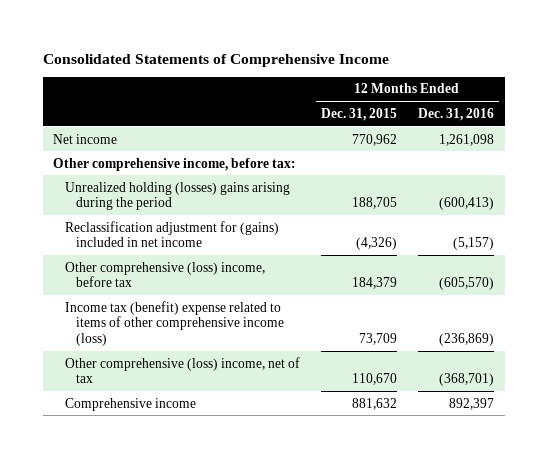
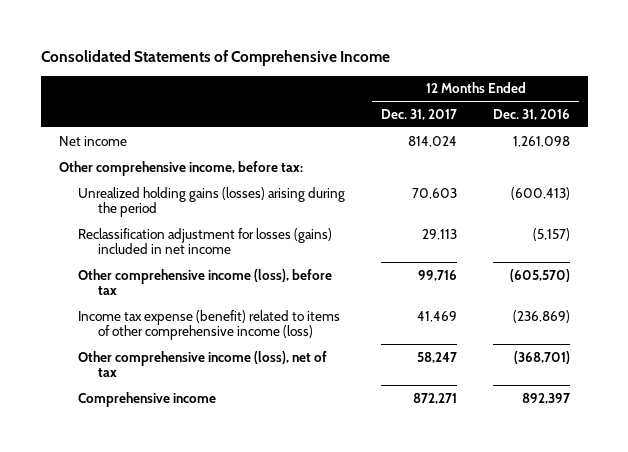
[320,107,397,121] Dec. 31, 2015 -> none
none -> [381,108,458,120] Dec. 31, 2017
[64,181,290,211] Unrealized holding (losses) gains arising during the period -> [78,186,346,218] Unrealized holding gains (losses) arising during the period
[64,220,279,248] Reclassification adjustment for (gains) included in net income -> [78,227,333,255] Reclassification adjustment for losses (gains) included in net income
[64,261,265,288] Other comprehensive (loss) income, before tax -> [78,268,333,296] Other comprehensive income (loss), before tax
[64,300,285,347] Income tax (benefit) expense related to items of other comprehensive income (loss) -> [78,309,341,341] Income tax expense (benefit) related to items of other comprehensive income (loss)
[64,356,300,384] Other comprehensive (loss) income, net of tax -> [78,350,328,378] Other comprehensive income (loss), net of tax

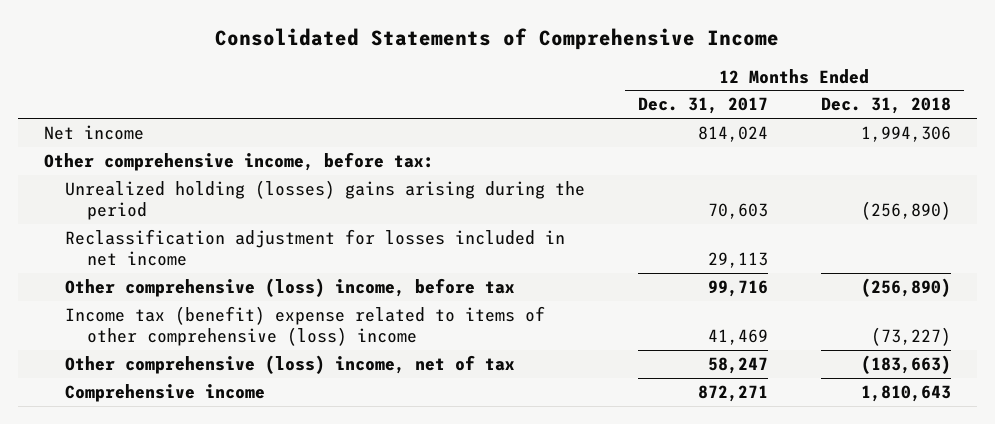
[492,108,570,120] Dec. 31, 2016 -> none
none -> [820,97,951,115] Dec. 31, 2018
[78,186,346,218] Unrealized holding gains (losses) arising during the period -> [65,180,586,221] Unrealized holding (losses) gains arising during the period
[78,227,333,255] Reclassification adjustment for losses (gains) included in net income -> [65,229,566,267] Reclassification adjustment for losses included in net income
[78,268,333,296] Other comprehensive income (loss), before tax -> [65,278,516,298] Other comprehensive (loss) income, before tax
[78,309,341,341] Income tax expense (benefit) related to items of other comprehensive income (loss) -> [65,306,546,347] Income tax (benefit) expense related to items of other comprehensive (loss) income
[78,350,328,378] Other comprehensive income (loss), net of tax -> [65,355,516,375] Other comprehensive (loss) income, net of tax

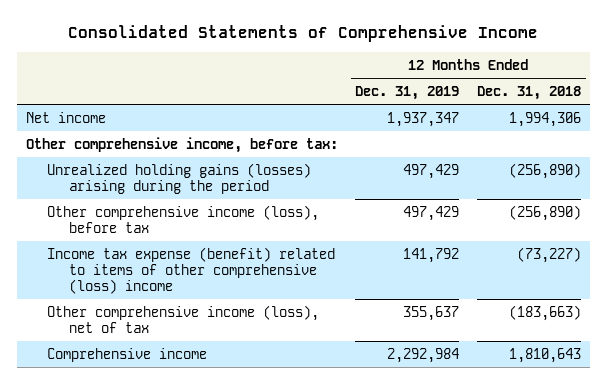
[637,97,768,115] Dec. 31, 2017 -> none
none -> [355,85,460,100] Dec. 31, 2019
[65,229,566,267] Reclassification adjustment for losses included in net income -> none
[65,180,586,221] Unrealized holding (losses) gains arising during the period -> [47,162,312,194] Unrealized holding gains (losses) arising during the period
[65,278,516,298] Other comprehensive (loss) income, before tax -> [47,204,320,233] Other comprehensive income (loss), before tax
[65,306,546,347] Income tax (benefit) expense related to items of other comprehensive (loss) income -> [47,246,336,294] Income tax expense (benefit) related to items of other comprehensive (loss) income
[65,355,516,375] Other comprehensive (loss) income, net of tax -> [47,304,320,333] Other comprehensive income (loss), net of tax

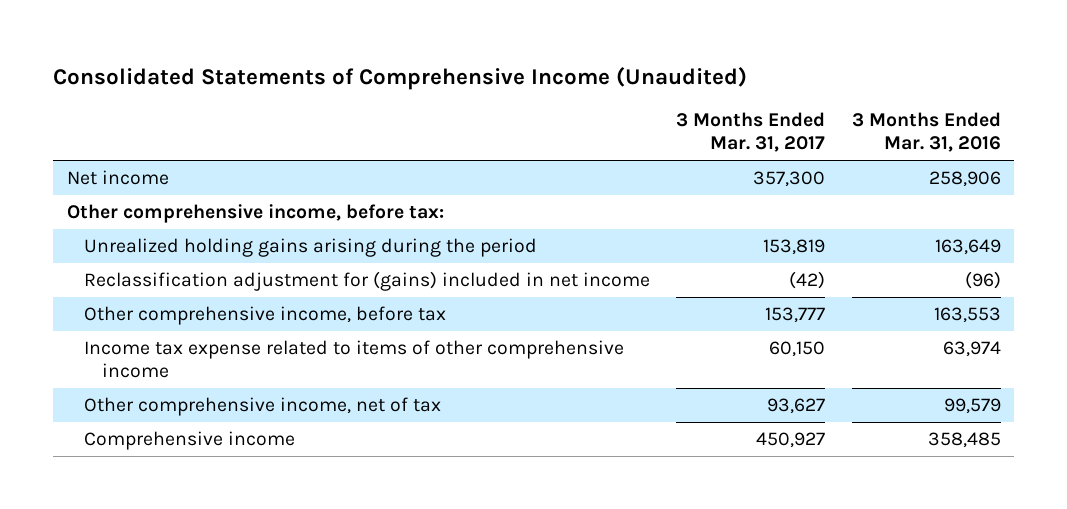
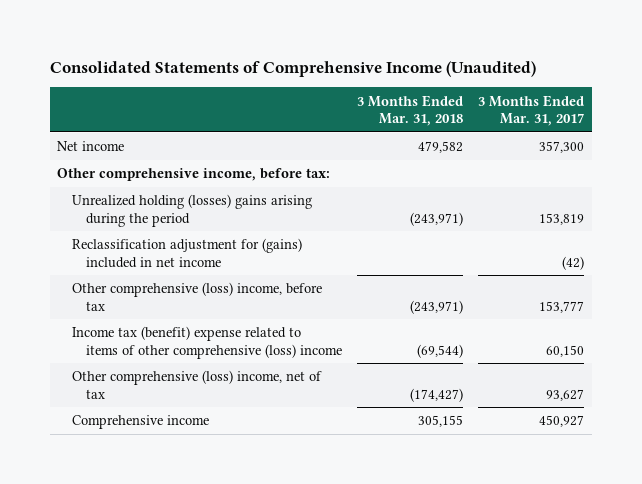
[851,112,1001,153] 3 Months Ended Mar. 31, 2016 -> none
none -> [357,94,464,126] 3 Months Ended Mar. 31, 2018
[84,238,538,258] Unrealized holding gains arising during the period -> [71,194,312,227] Unrealized holding (losses) gains arising during the period
[84,306,447,326] Other comprehensive income, before tax -> [71,282,322,311] Other comprehensive (loss) income, before tax
[84,340,625,379] Income tax expense related to items of other comprehensive income -> [71,326,342,359] Income tax (benefit) expense related to items of other comprehensive (loss) income
[84,397,442,417] Other comprehensive income, net of tax -> [71,370,322,399] Other comprehensive (loss) income, net of tax

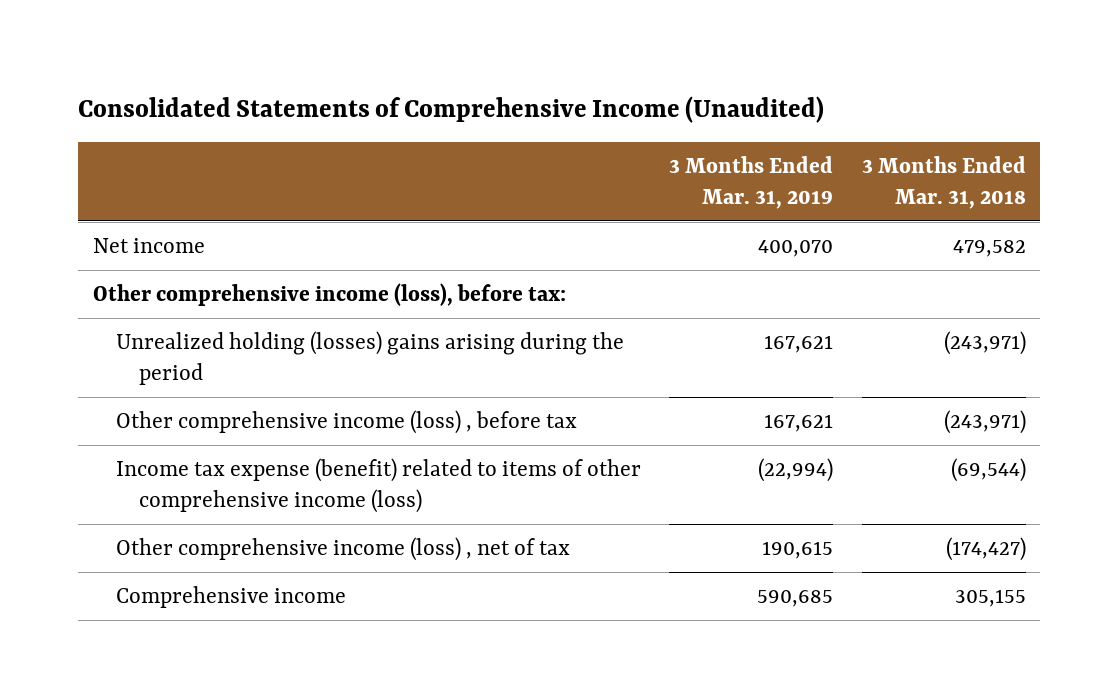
[478,94,585,126] 3 Months Ended Mar. 31, 2017 -> none
none -> [669,155,834,209] 3 Months Ended Mar. 31, 2019
[57,168,331,182] Other comprehensive income, before tax: -> [92,283,566,307] Other comprehensive income (loss), before tax:
[71,238,302,268] Reclassification adjustment for (gains) included in net income -> none
[71,282,322,311] Other comprehensive (loss) income, before tax -> [115,410,577,435] Other comprehensive income (loss) , before tax
[71,326,342,359] Income tax (benefit) expense related to items of other comprehensive (loss) income -> [115,458,641,513] Income tax expense (benefit) related to items of other comprehensive income (loss)
[71,370,322,399] Other comprehensive (loss) income, net of tax -> [115,537,570,562] Other comprehensive income (loss) , net of tax

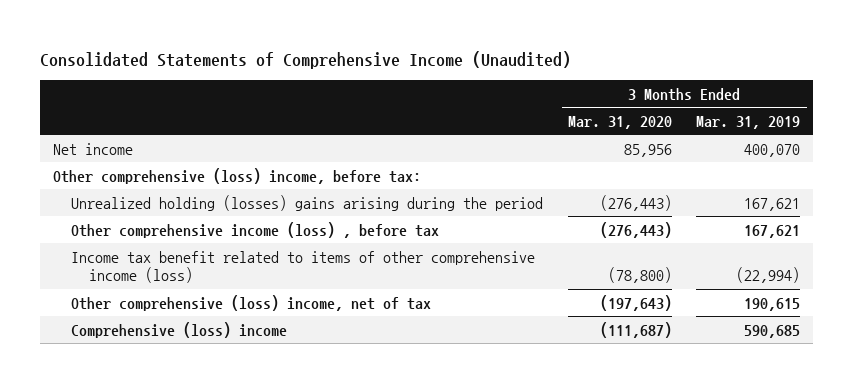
[862,155,1027,209] 3 Months Ended Mar. 31, 2018 -> none
none -> [567,115,672,129] Mar. 31, 2020
[92,283,566,307] Other comprehensive income (loss), before tax: -> [52,167,421,184] Other comprehensive (loss) income, before tax:
[115,458,641,513] Income tax expense (benefit) related to items of other comprehensive income (loss) -> [70,250,535,284] Income tax benefit related to items of other comprehensive income (loss)
[115,537,570,562] Other comprehensive income (loss) , net of tax -> [70,294,431,311] Other comprehensive (loss) income, net of tax
[115,586,346,609] Comprehensive income -> [70,321,287,338] Comprehensive (loss) income

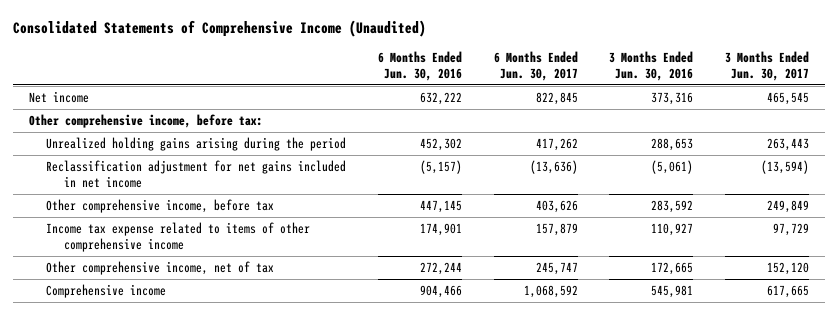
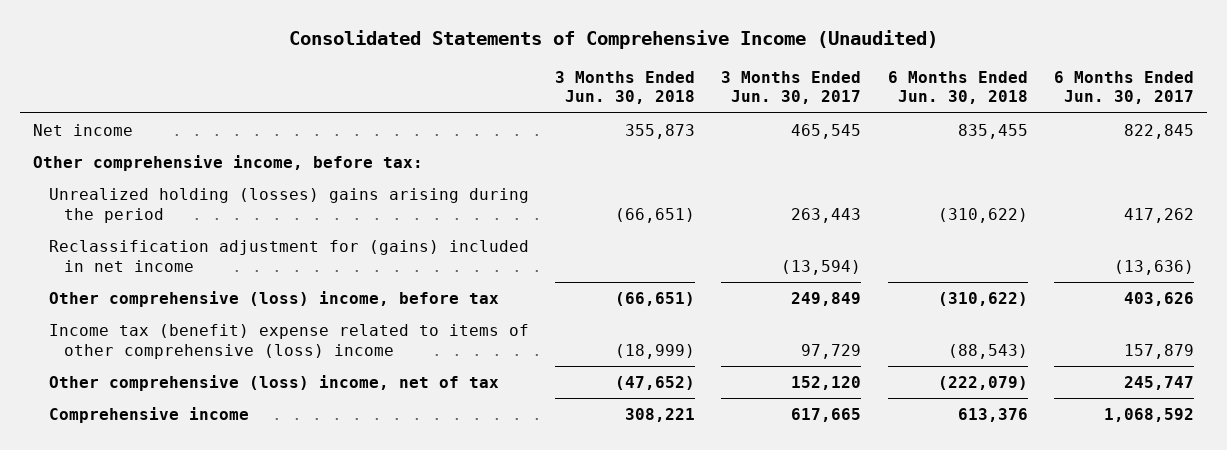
[378,50,463,81] 6 Months Ended Jun. 30, 2016 -> none
[609,50,694,81] 3 Months Ended Jun. 30, 2016 -> none
none -> [555,70,696,105] 3 Months Ended Jun. 30, 2018
none -> [887,70,1028,105] 6 Months Ended Jun. 30, 2018
[46,137,347,152] Unrealized holding gains arising during the period -> [48,187,529,223] Unrealized holding (losses) gains arising during the period
[46,160,347,189] Reclassification adjustment for net gains included in net income -> [48,239,529,272] Reclassification adjustment for (gains) included in net income
[46,199,275,214] Other comprehensive income, before tax -> [48,290,499,307] Other comprehensive (loss) income, before tax
[46,222,311,253] Income tax expense related to items of other comprehensive income -> [48,323,529,359] Income tax (benefit) expense related to items of other comprehensive (loss) income
[46,261,275,276] Other comprehensive income, net of tax -> [48,374,499,391] Other comprehensive (loss) income, net of tax

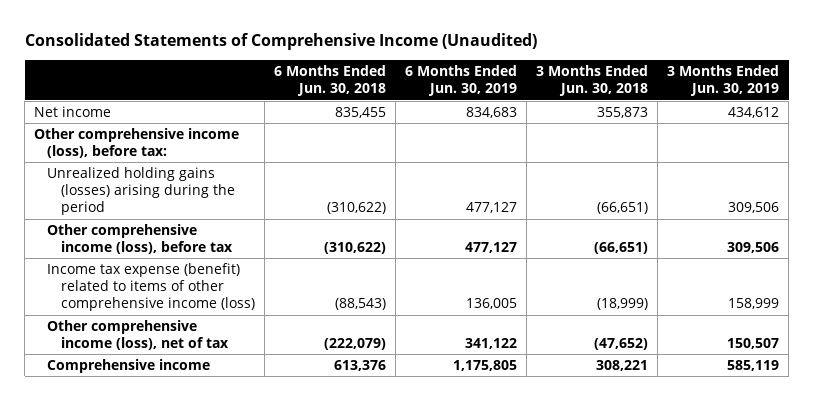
[721,70,862,105] 3 Months Ended Jun. 30, 2017 -> none
[1054,70,1195,105] 6 Months Ended Jun. 30, 2017 -> none
none -> [404,65,517,97] 6 Months Ended Jun. 30, 2019
none -> [667,65,780,97] 3 Months Ended Jun. 30, 2019
[48,239,529,272] Reclassification adjustment for (gains) included in net income -> none
[33,154,424,171] Other comprehensive income, before tax: -> [34,128,240,159] Other comprehensive income (loss), before tax:
[48,187,529,223] Unrealized holding (losses) gains arising during the period -> [47,167,235,216] Unrealized holding gains (losses) arising during the period
[48,290,499,307] Other comprehensive (loss) income, before tax -> [47,224,233,255] Other comprehensive income (loss), before tax
[48,323,529,359] Income tax (benefit) expense related to items of other comprehensive (loss) income -> [47,263,255,312] Income tax expense (benefit) related to items of other comprehensive income (loss)
[48,374,499,391] Other comprehensive (loss) income, net of tax -> [47,320,229,351] Other comprehensive income (loss), net of tax

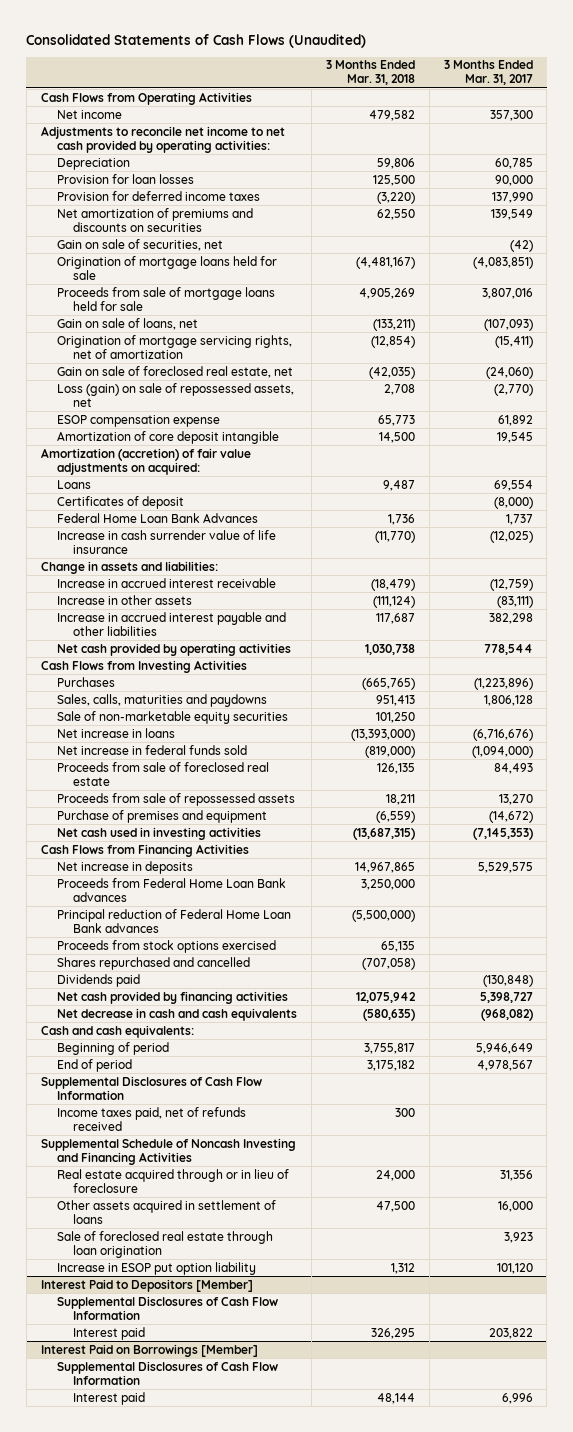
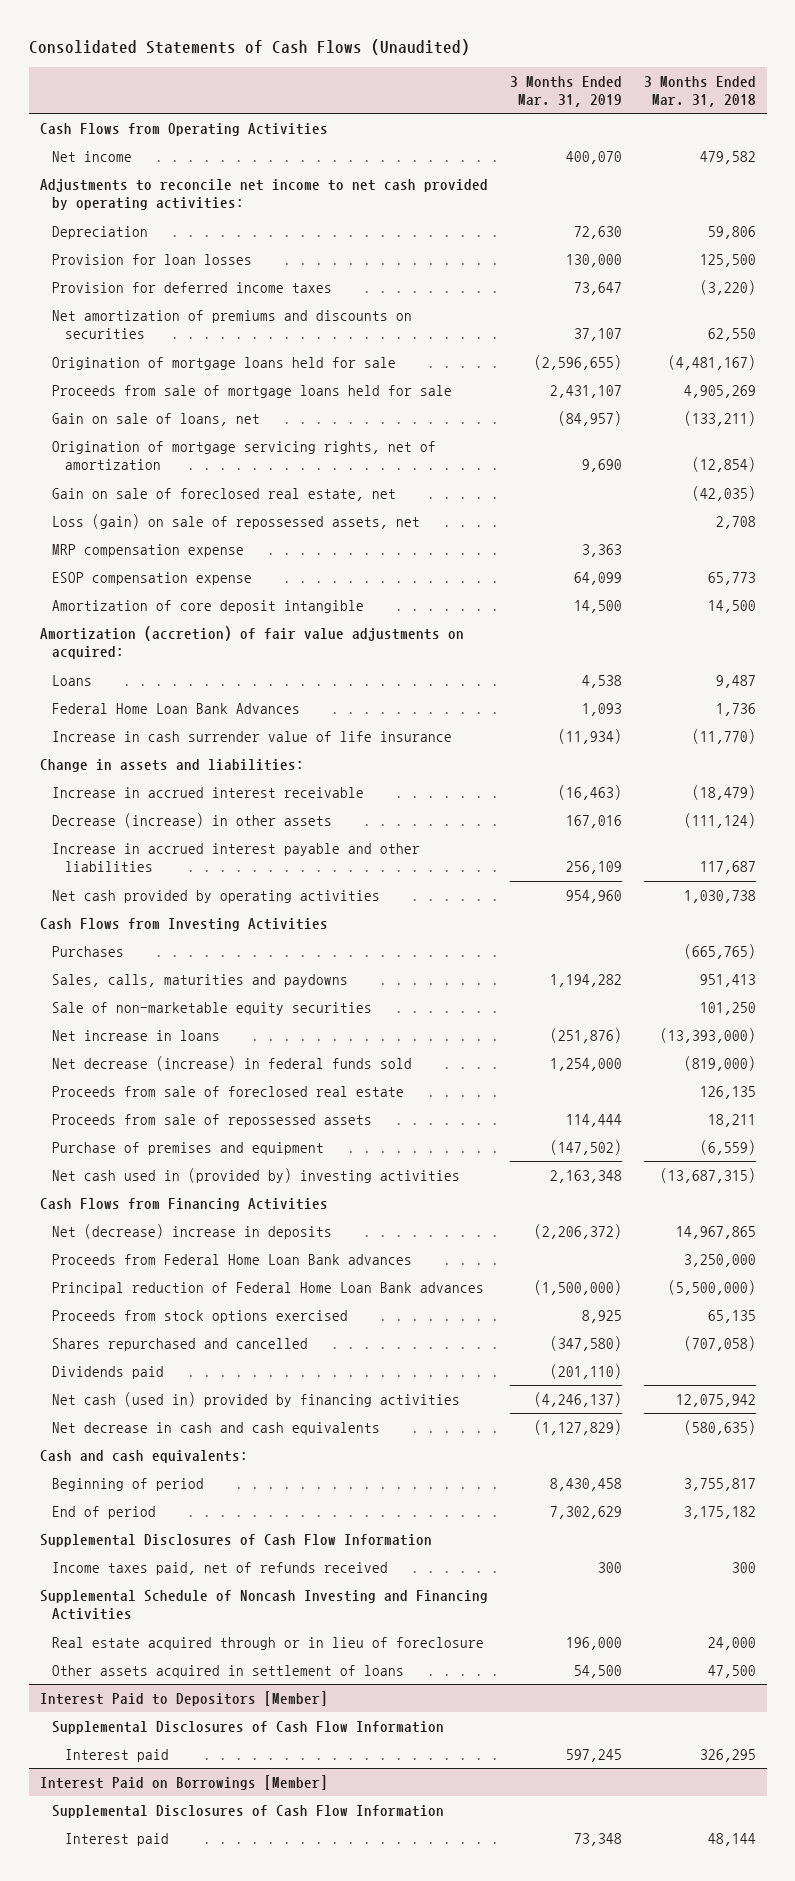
[443,60,533,86] 3 Months Ended Mar. 31, 2017 -> none
none -> [509,75,622,107] 3 Months Ended Mar. 31, 2019
[57,238,224,251] Gain on sale of securities, net -> none
none -> [52,543,245,557] MRP compensation expense
[57,495,185,509] Certificates of deposit -> none
[57,594,193,605] Increase in other assets -> [52,812,333,828] Decrease (increase) in other assets
[57,744,248,755] Net increase in federal funds sold -> [52,1055,413,1071] Net decrease (increase) in federal funds sold
[57,826,262,840] Net cash used in investing activities -> [52,1167,461,1183] Net cash used in (provided by) investing activities
[57,860,194,874] Net increase in deposits -> [52,1223,333,1239] Net (decrease) increase in deposits
[57,990,289,1004] Net cash provided by financing activities -> [52,1391,461,1407] Net cash (used in) provided by financing activities
[57,1230,274,1258] Sale of foreclosed real estate through loan origination -> none
[57,1261,257,1275] Increase in ESOP put option liability -> none

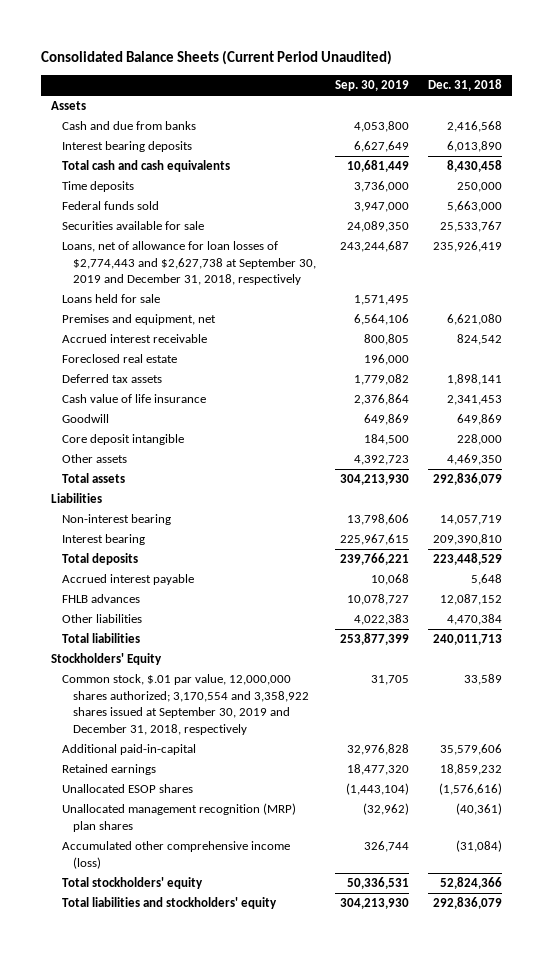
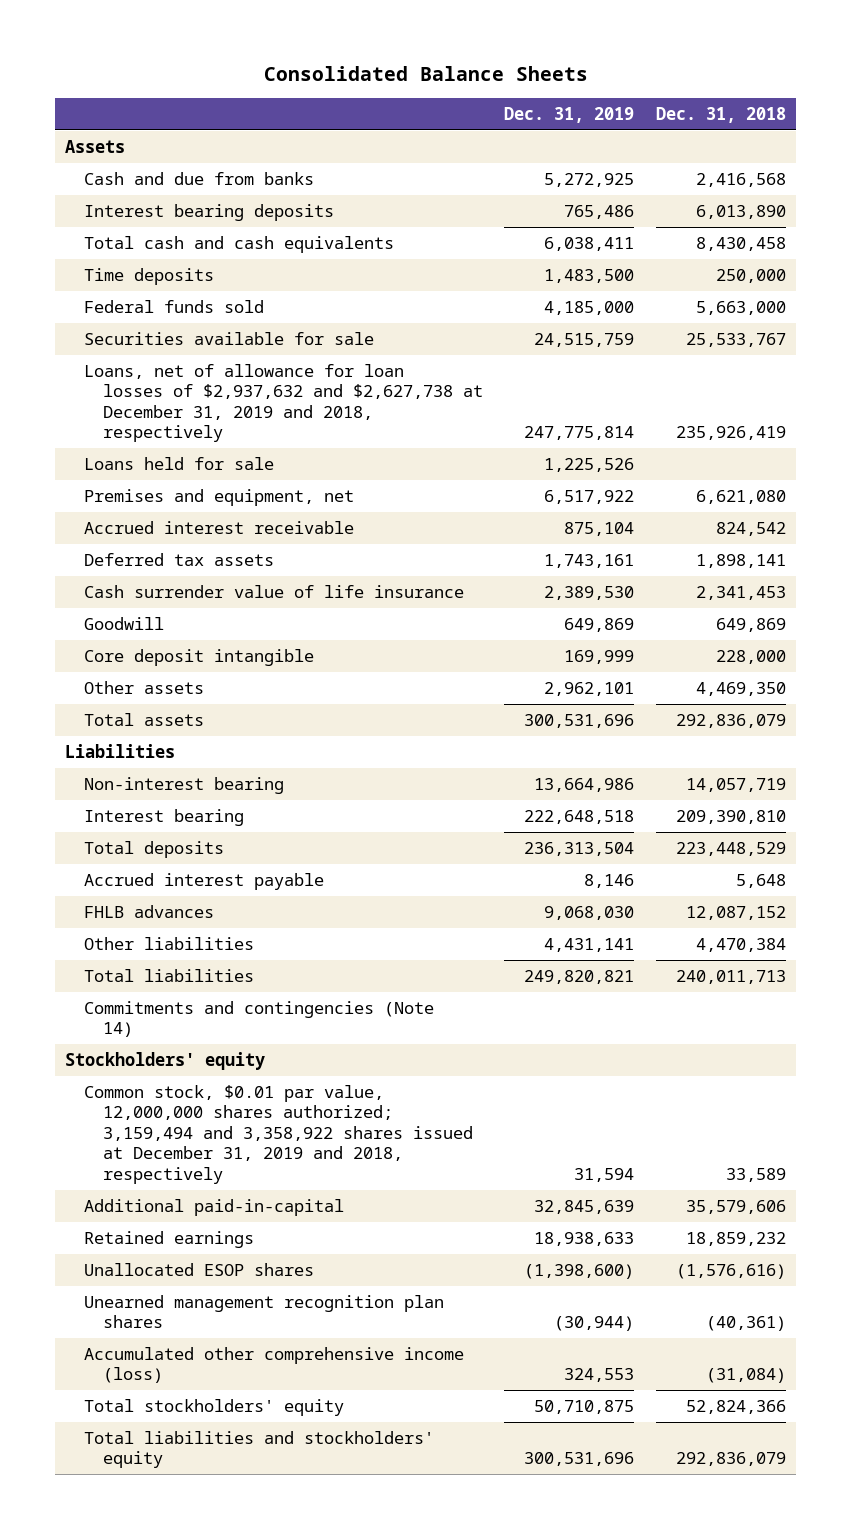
[41,49,393,65] Consolidated Balance Sheets (Current Period Unaudited) -> [263,66,588,82] Consolidated Balance Sheets
[335,80,410,92] Sep. 30, 2019 -> none
none -> [504,107,635,124] Dec. 31, 2019
[62,241,317,286] Loans, net of allowance for loan losses of $2,774,443 and $2,627,738 at September 30, 2019 and December 31, 2018, respectively -> [84,364,483,443] Loans, net of allowance for loan losses of $2,937,632 and $2,627,738 at December 31, 2019 and 2018, respectively
[62,354,178,364] Foreclosed real estate -> none
[62,394,207,404] Cash value of life insurance -> [84,585,465,599] Cash surrender value of life insurance
none -> [84,1001,435,1038] Commitments and contingencies (Note 14)
[50,653,162,666] Stockholders' Equity -> [65,1052,266,1071] Stockholders' equity
[62,674,310,735] Common stock, $.01 par value, 12,000,000 shares authorized; 3,170,554 and 3,358,922 shares issued at September 30, 2019 and December 31, 2018, respectively -> [84,1085,473,1184] Common stock, $0.01 par value, 12,000,000 shares authorized; 3,159,494 and 3,358,922 shares issued at December 31, 2019 and 2018, respectively
[62,803,297,832] Unallocated management recognition (MRP) plan shares -> [84,1295,445,1329] Unearned management recognition plan shares

